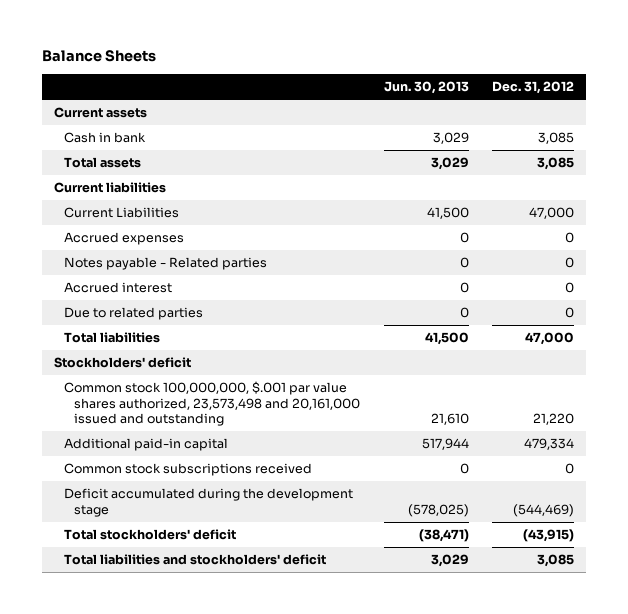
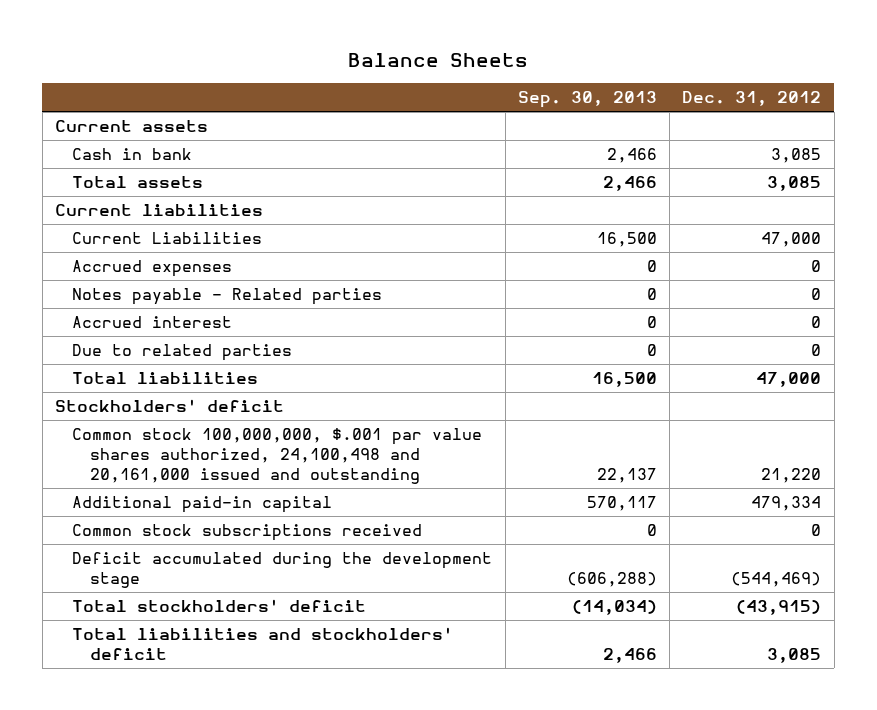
[383,81,469,95] Jun. 30, 2013 -> none
none -> [517,91,657,109] Sep. 30, 2013
[63,381,361,426] Common stock 100,000,000, $.001 par value shares authorized, 23,573,498 and 20,161,000 issued and outstanding -> [72,428,483,485] Common stock 100,000,000, $.001 par value shares authorized, 24,100,498 and 20,161,000 issued and outstanding

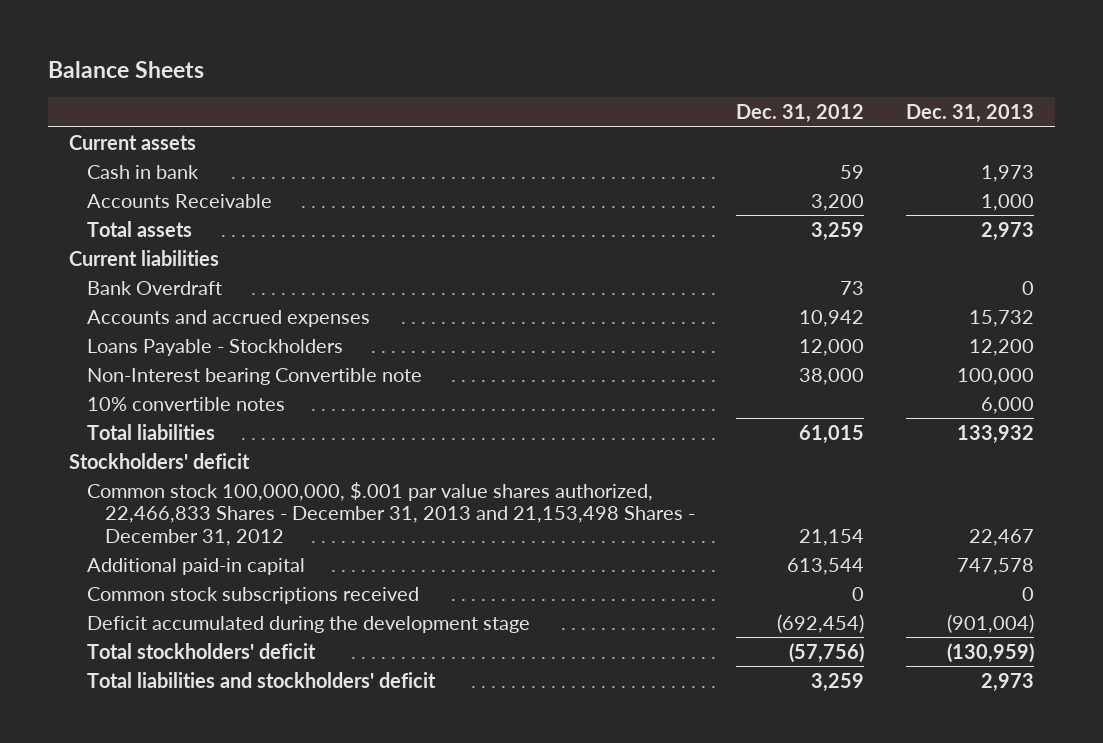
[517,91,657,109] Sep. 30, 2013 -> none
none -> [906,104,1035,124] Dec. 31, 2013
[771,148,822,164] 3,085 -> [840,164,865,179] 59
none -> [86,193,272,208] Accounts Receivable
[767,176,822,192] 3,085 -> [811,221,865,241] 3,259
[72,232,263,245] Current Liabilities -> none
[72,288,383,306] Notes payable - Related parties -> none
[72,316,233,329] Accrued interest -> none
[72,344,293,362] Due to related parties -> none
none -> [86,280,222,295] Bank Overdraft
[72,260,233,278] Accrued expenses -> [86,309,370,327] Accounts and accrued expenses
[811,260,822,273] 0 -> [799,309,865,327] 10,942
none -> [86,338,343,356] Loans Payable - Stockholders
none -> [86,367,422,385] Non-Interest bearing Convertible note
none -> [86,396,285,411] 10% convertible notes
[756,372,822,388] 47,000 -> [799,424,865,444] 61,015
[72,428,483,485] Common stock 100,000,000, $.001 par value shares authorized, 24,100,498 and 20,161,000 issued and outstanding -> [86,481,695,546] Common stock 100,000,000, $.001 par value shares authorized, 22,466,833 Shares - December 31, 2013 and 21,153,498 Shares - December 31, 2012
[761,468,822,484] 21,220 -> [799,528,865,546] 21,154
[751,496,822,512] 479,334 -> [787,557,865,575] 613,544
[731,572,822,588] (544,469) -> [777,613,865,633] (692,454)
[736,600,822,616] (43,915) -> [789,642,865,663] (57,756)
[767,648,822,664] 3,085 -> [811,672,865,692] 3,259

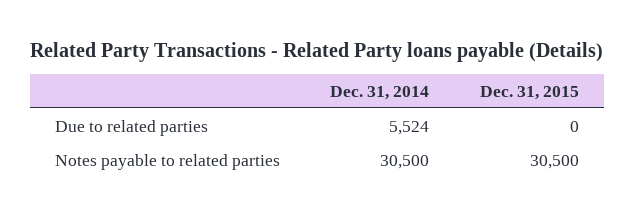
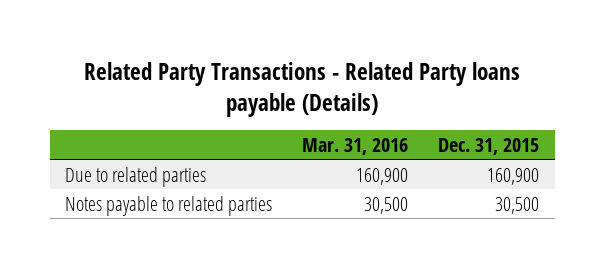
[330,85,430,100] Dec. 31, 2014 -> none
none -> [302,137,409,155] Mar. 31, 2016
[569,120,579,132] 0 -> [487,167,540,185] 160,900

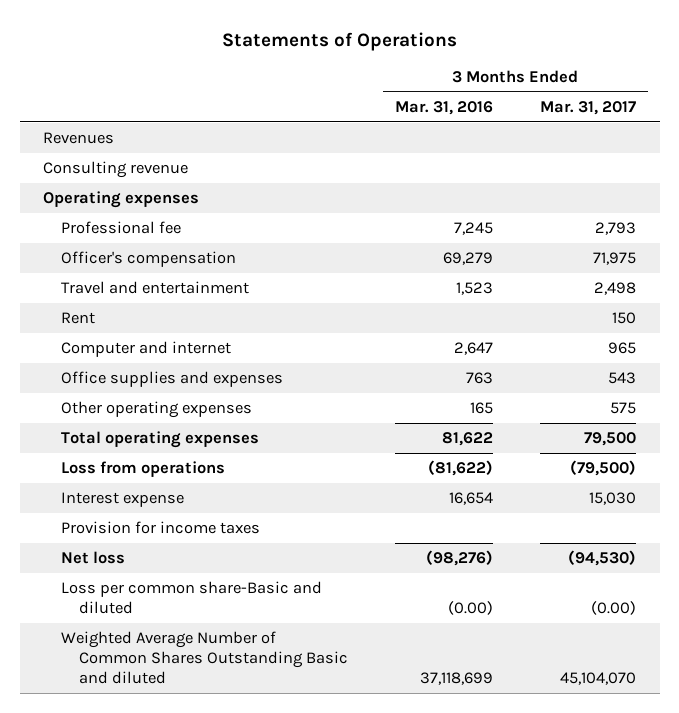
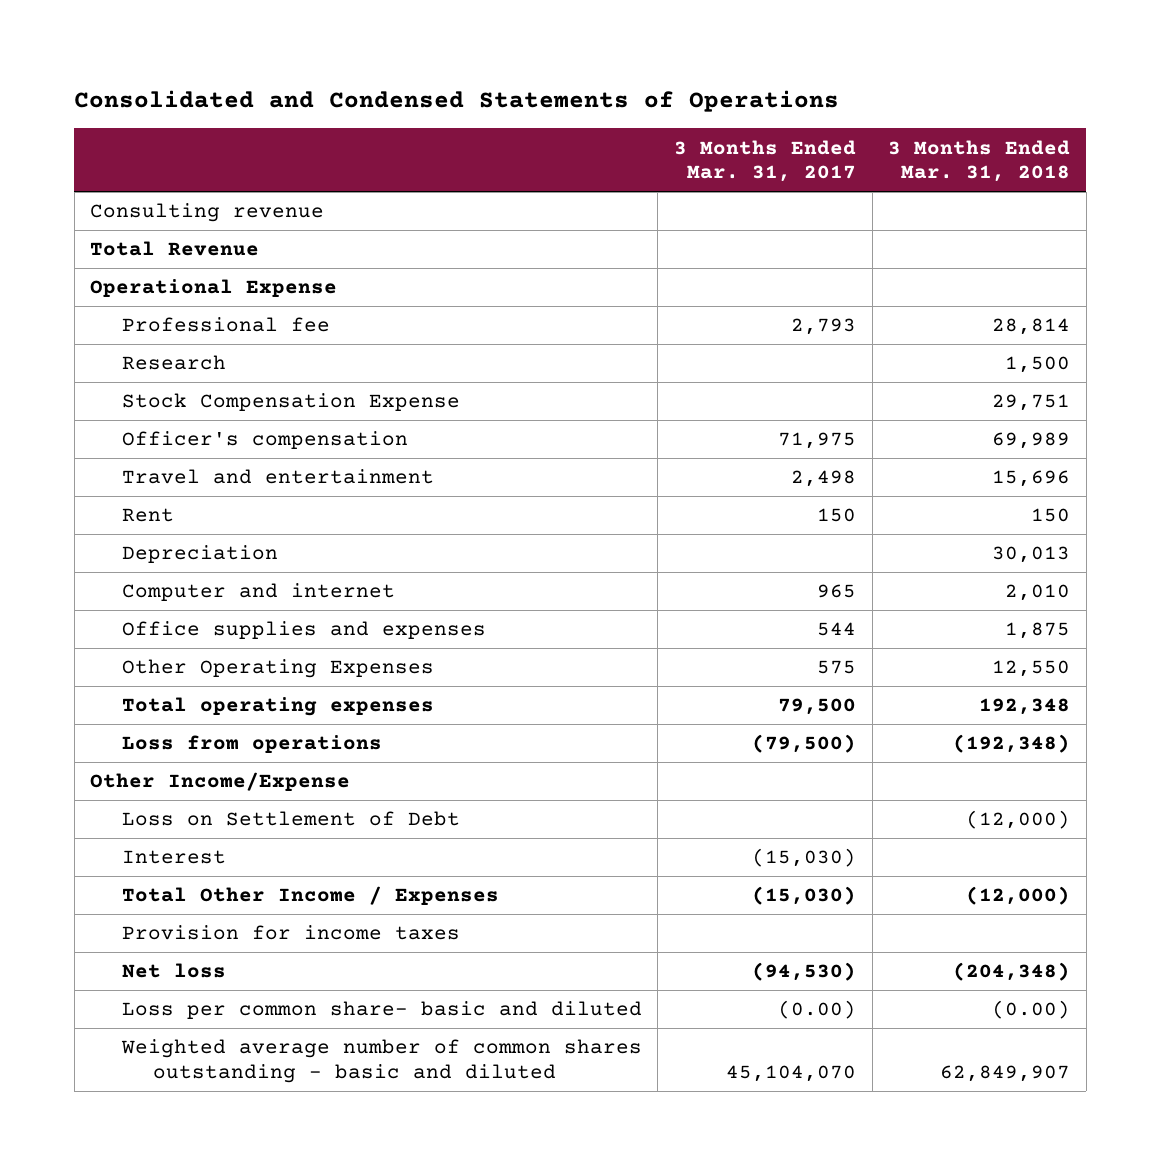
[221,31,457,51] Statements of Operations -> [74,90,840,113] Consolidated and Condensed Statements of Operations
[394,101,493,116] Mar. 31, 2016 -> none
none -> [888,139,1071,183] 3 Months Ended Mar. 31, 2018
[43,132,115,145] Revenues -> none
none -> [90,241,260,257] Total Revenue
[43,191,200,209] Operating expenses -> [90,279,338,298] Operational Expense
none -> [121,355,226,371] Research
none -> [121,393,460,412] Stock Compensation Expense
none -> [121,545,278,564] Depreciation
[608,372,637,385] 543 -> [816,622,856,637] 544
[61,401,253,419] Other operating expenses -> [121,659,434,679] Other Operating Expenses
none -> [90,772,351,792] Other Income/Expense
none -> [121,811,460,827] Loss on Settlement of Debt
[61,492,185,508] Interest expense -> [121,850,226,865] Interest
[589,492,637,506] 15,030 -> [751,848,856,868] (15,030)
none -> [121,886,499,906] Total Other Income / Expenses
[61,581,323,615] Loss per common share-Basic and diluted -> [121,1001,642,1020] Loss per common share- basic and diluted
[61,631,348,685] Weighted Average Number of Common Shares Outstanding Basic and diluted -> [120,1039,642,1083] Weighted average number of common shares outstanding - basic and diluted

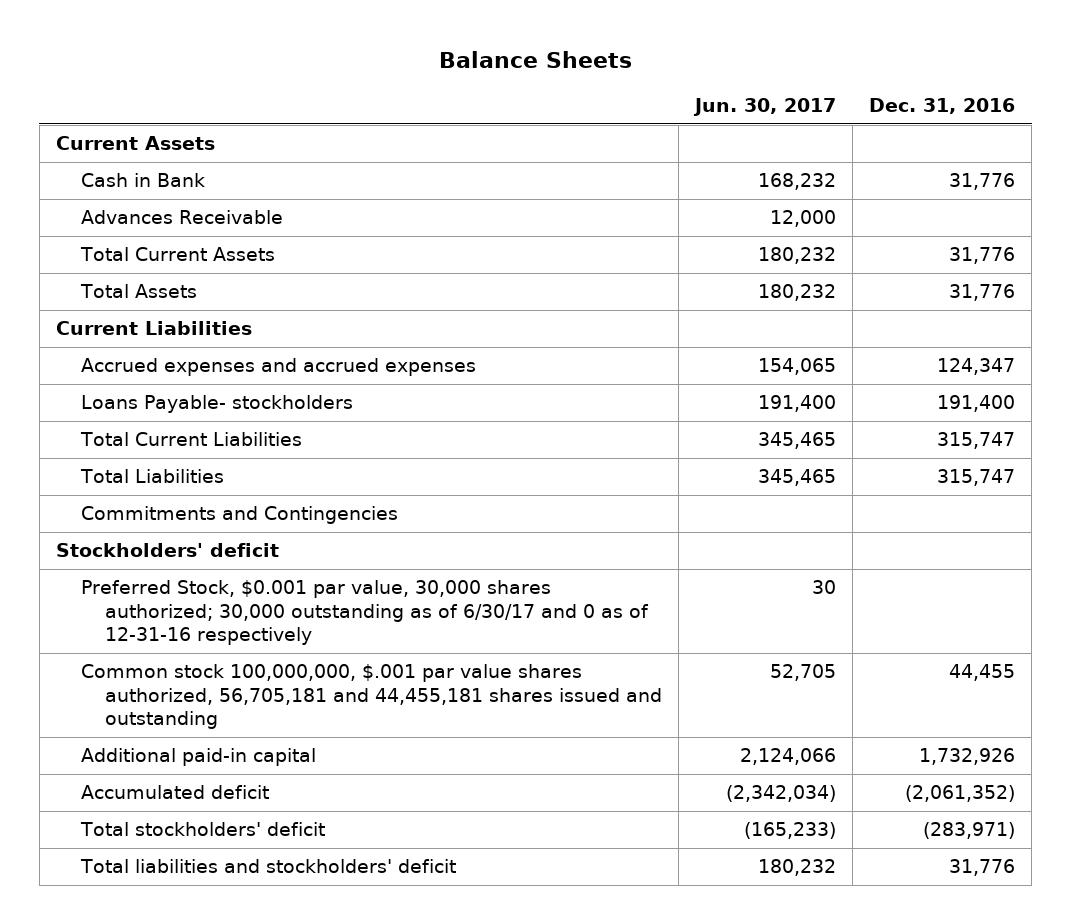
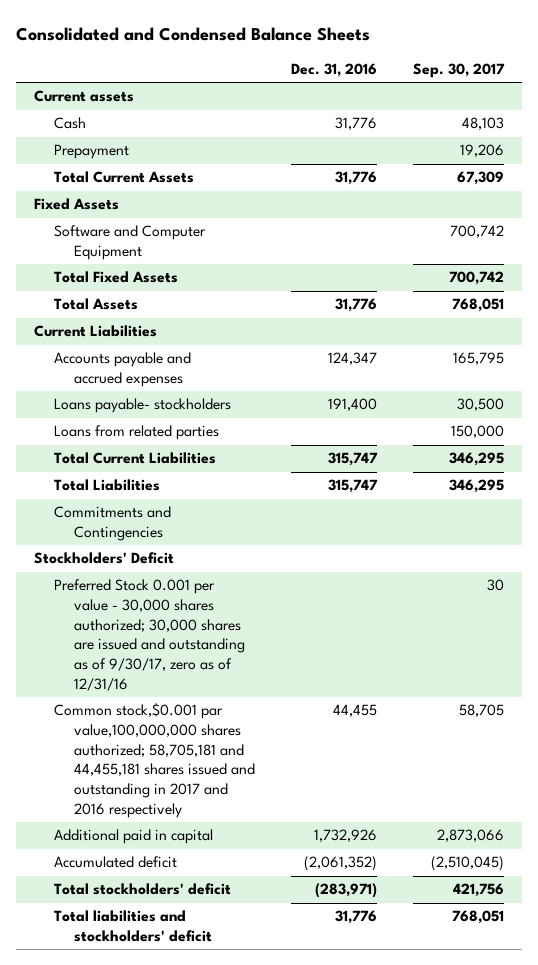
[438,51,632,69] Balance Sheets -> [15,27,370,42] Consolidated and Condensed Balance Sheets
[693,98,837,117] Jun. 30, 2017 -> none
none -> [413,63,506,79] Sep. 30, 2017
[80,210,283,225] Advances Receivable -> none
[55,136,215,151] Current Assets -> [33,90,134,103] Current assets
[80,173,205,188] Cash in Bank -> [53,117,86,130] Cash
none -> [53,144,129,160] Prepayment
none -> [33,198,119,211] Fixed Assets
none -> [53,225,206,261] Software and Computer Equipment
none -> [53,271,178,284] Total Fixed Assets
[80,358,476,377] Accrued expenses and accrued expenses -> [53,352,191,388] Accounts payable and accrued expenses
[80,395,353,414] Loans Payable- stockholders -> [53,398,231,414] Loans payable- stockholders
none -> [53,425,219,441] Loans from related parties
[55,543,279,558] Stockholders' deficit -> [33,552,174,565] Stockholders' Deficit
[80,580,650,645] Preferred Stock, $0.001 par value, 30,000 shares authorized; 30,000 outstanding as of 6/30/17 and 0 as of 12-31-16 respectively -> [53,579,246,691] Preferred Stock 0.001 per value - 30,000 shares authorized; 30,000 shares are issued and outstanding as of 9/30/17, zero as of 12/31/16
[80,664,663,729] Common stock 100,000,000, $.001 par value shares authorized, 56,705,181 and 44,455,181 shares issued and outstanding -> [53,703,256,818] Common stock,$0.001 par value,100,000,000 shares authorized; 58,705,181 and 44,455,181 shares issued and outstanding in 2017 and 2016 respectively
[80,748,316,767] Additional paid-in capital -> [53,829,213,845] Additional paid in capital

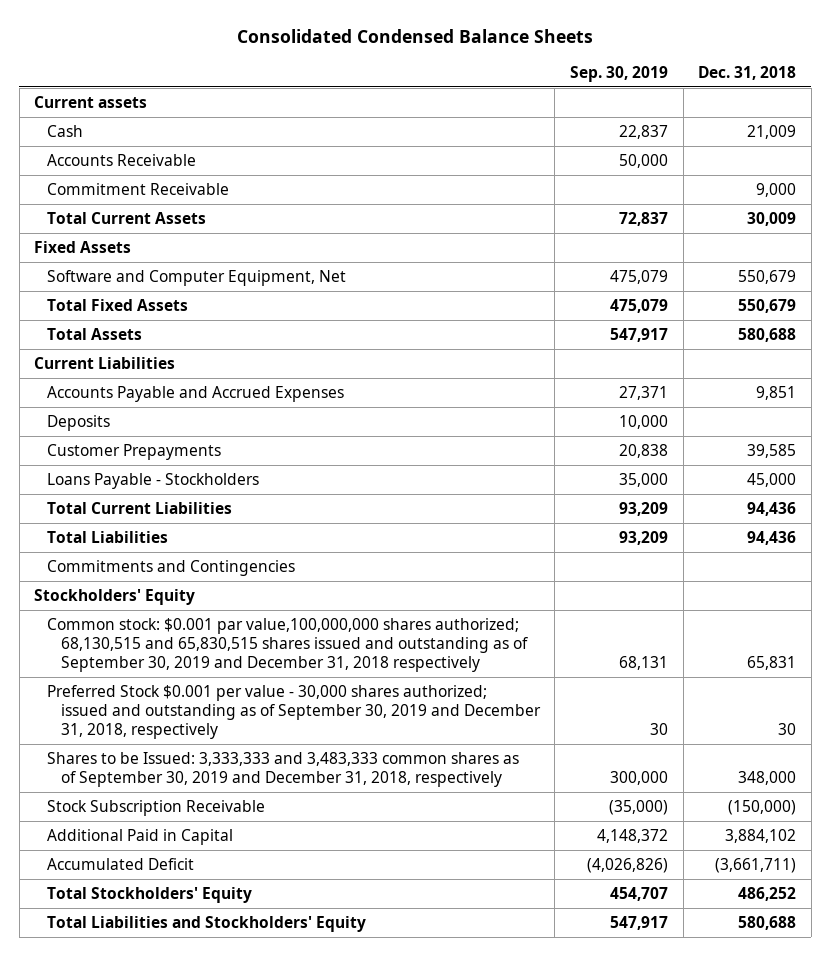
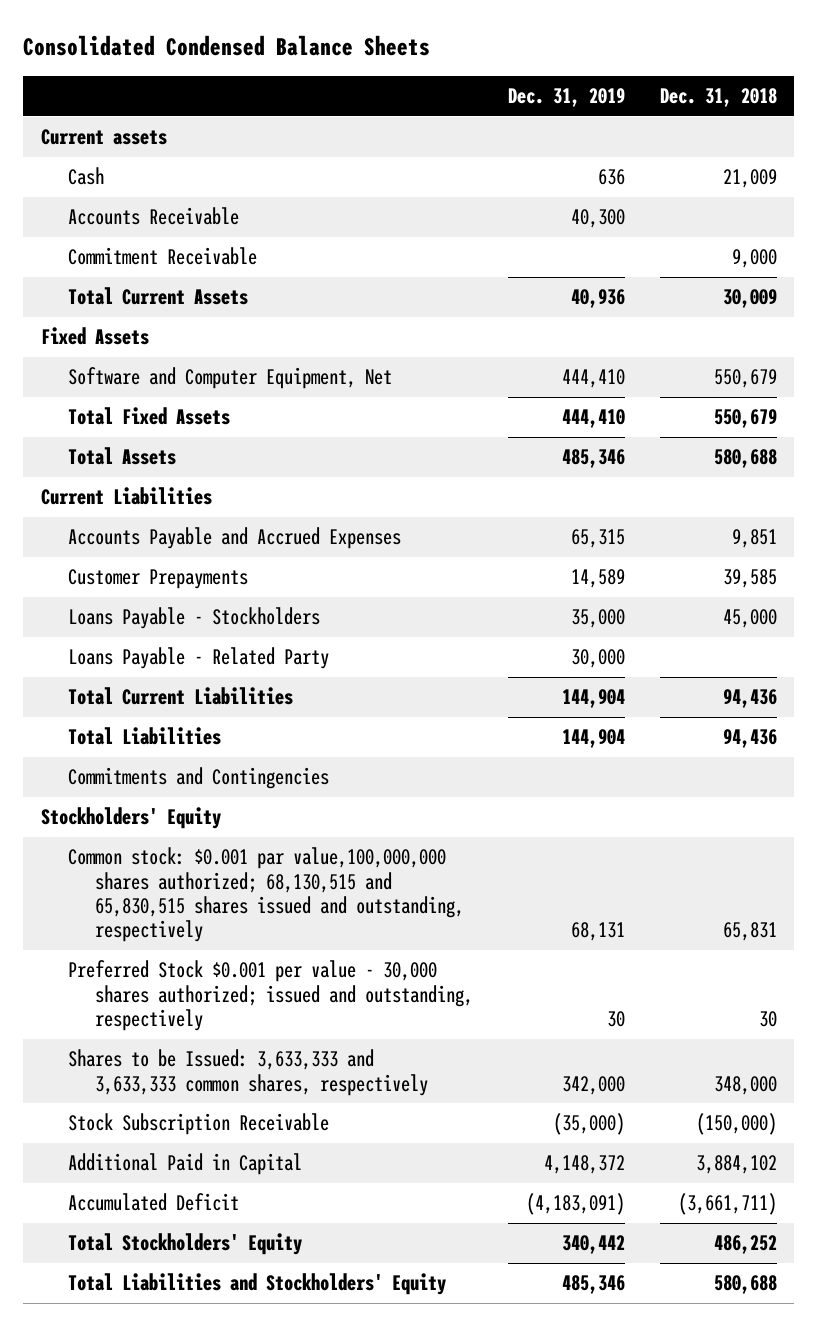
[569,65,668,82] Sep. 30, 2019 -> none
none -> [507,88,625,108] Dec. 31, 2019
[47,414,111,431] Deposits -> none
none -> [67,647,329,670] Loans Payable - Related Party
[47,617,528,673] Common stock: $0.001 par value,100,000,000 shares authorized; 68,130,515 and 65,830,515 shares issued and outstanding as of September 30, 2019 and December 31, 2018 respectively -> [67,847,464,943] Common stock: $0.001 par value,100,000,000 shares authorized; 68,130,515 and 65,830,515 shares issued and outstanding, respectively
[47,684,541,740] Preferred Stock $0.001 per value - 30,000 shares authorized; issued and outstanding as of September 30, 2019 and December 31, 2018, respectively -> [67,960,473,1032] Preferred Stock $0.001 per value - 30,000 shares authorized; issued and outstanding, respectively
[47,751,520,787] Shares to be Issued: 3,333,333 and 3,483,333 common shares as of September 30, 2019 and December 31, 2018, respectively -> [67,1049,428,1096] Shares to be Issued: 3,633,333 and 3,633,333 common shares, respectively

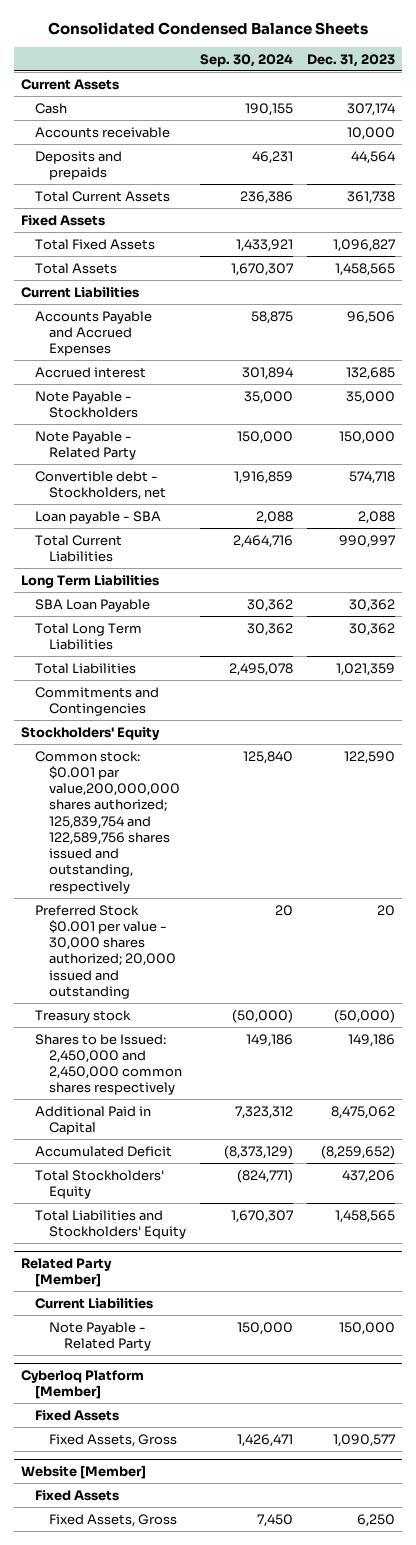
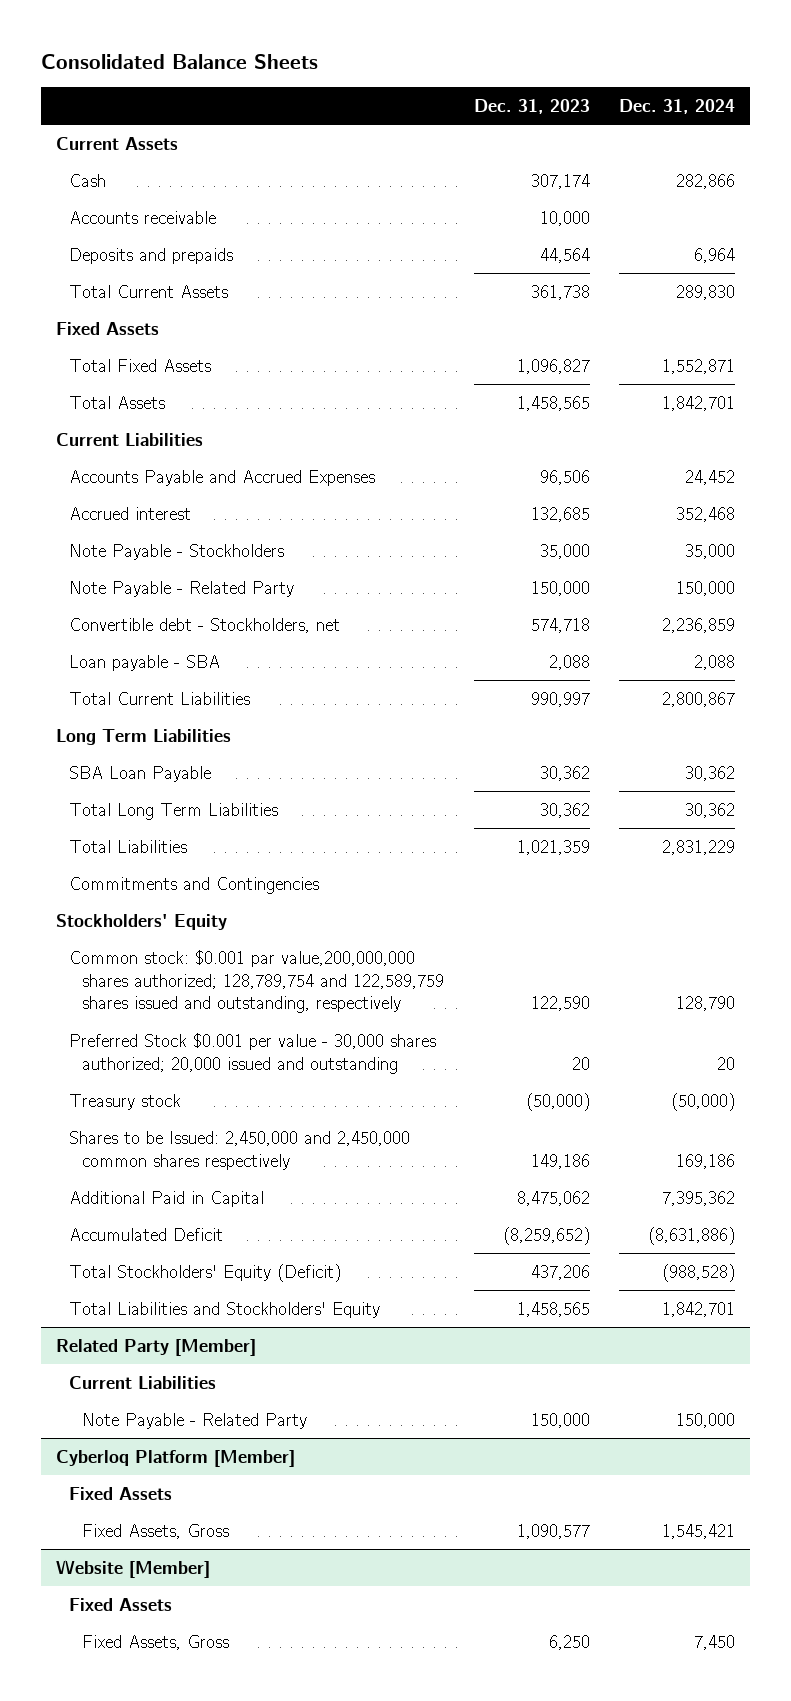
[47,22,368,36] Consolidated Condensed Balance Sheets -> [40,54,318,70] Consolidated Balance Sheets
[200,53,294,67] Sep. 30, 2024 -> none
none -> [619,98,736,114] Dec. 31, 2024
[34,750,181,894] Common stock: $0.001 par value,200,000,000 shares authorized; 125,839,754 and 122,589,756 shares issued and outstanding, respectively -> [68,949,444,1014] Common stock: $0.001 par value,200,000,000 shares authorized; 128,789,754 and 122,589,759 shares issued and outstanding, respectively
[34,1169,164,1199] Total Stockholders' Equity -> [68,1263,341,1282] Total Stockholders' Equity (Deficit)

